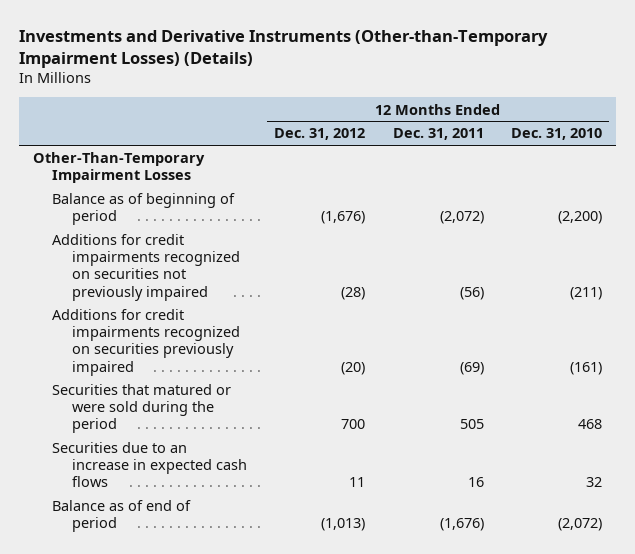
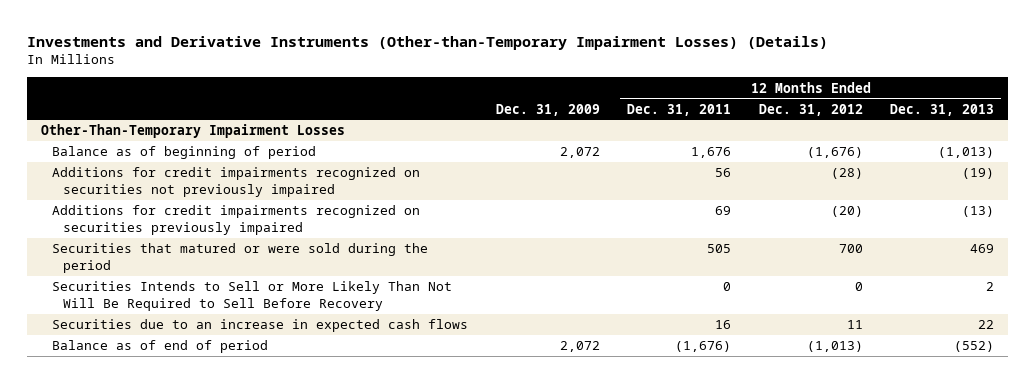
[510,128,602,141] Dec. 31, 2010 -> none
none -> [495,103,600,116] Dec. 31, 2009
none -> [890,103,995,116] Dec. 31, 2013
[439,211,484,225] (2,072) -> [691,147,732,159] 1,676
[459,286,484,300] (56) -> [715,168,732,178] 56
[459,361,484,375] (69) -> [715,206,732,216] 69
none -> [52,281,453,311] Securities Intends to Sell or More Likely Than Not Will Be Required to Sell Before Recovery

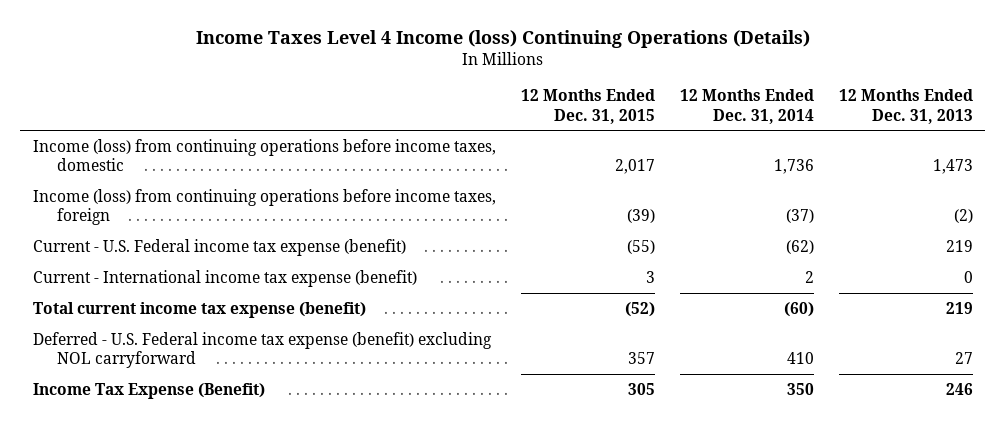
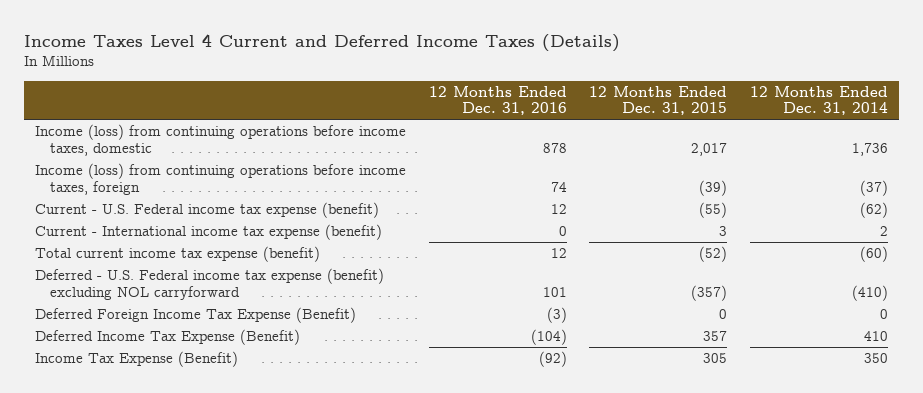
[195,30,810,49] Income Taxes Level 4 Income (loss) Continuing Operations (Details) -> [24,33,621,52] Income Taxes Level 4 Current and Deferred Income Taxes (Details)
[838,89,973,124] 12 Months Ended Dec. 31, 2013 -> none
none -> [428,85,567,116] 12 Months Ended Dec. 31, 2016
[627,352,655,365] 357 -> [691,284,728,301] (357)
[786,352,814,365] 410 -> [851,284,888,301] (410)
none -> [35,306,357,323] Deferred Foreign Income Tax Expense (Benefit)
none -> [35,328,301,345] Deferred Income Tax Expense (Benefit)

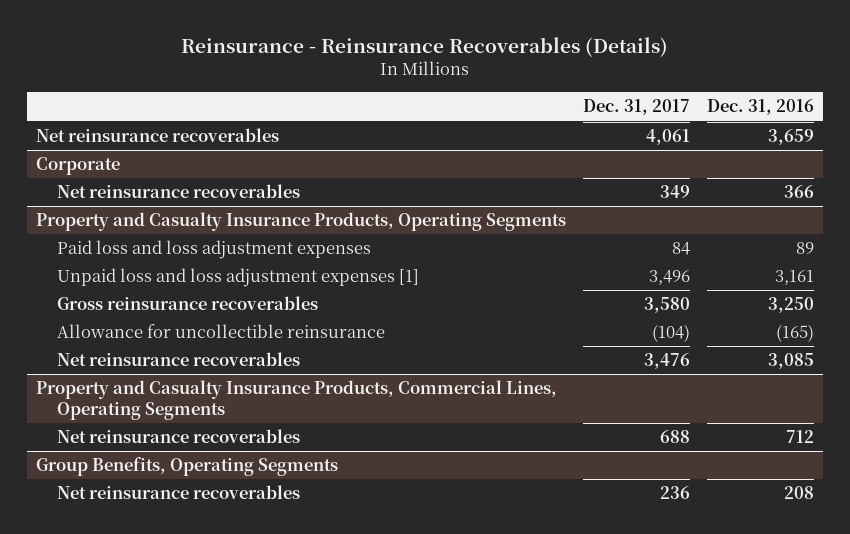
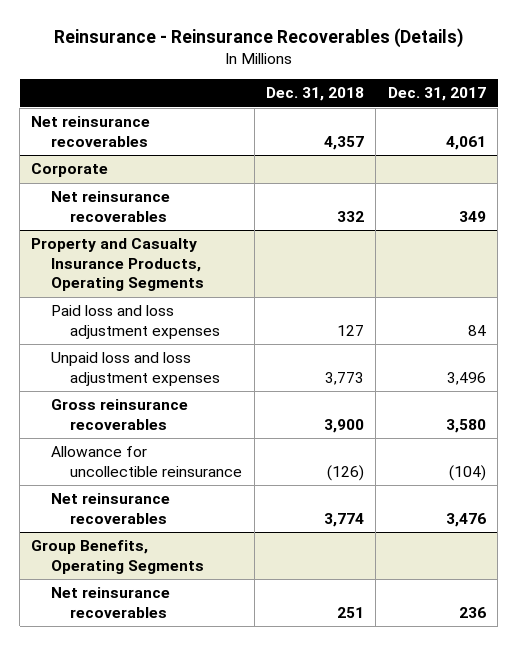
[706,99,814,116] Dec. 31, 2016 -> none
none -> [266,87,365,102] Dec. 31, 2018
[56,268,419,288] Unpaid loss and loss adjustment expenses [1] -> [50,352,221,386] Unpaid loss and loss adjustment expenses
[35,380,557,421] Property and Casualty Insurance Products, Commercial Lines, Operating Segments -> none
[56,429,300,444] Net reinsurance recoverables -> none

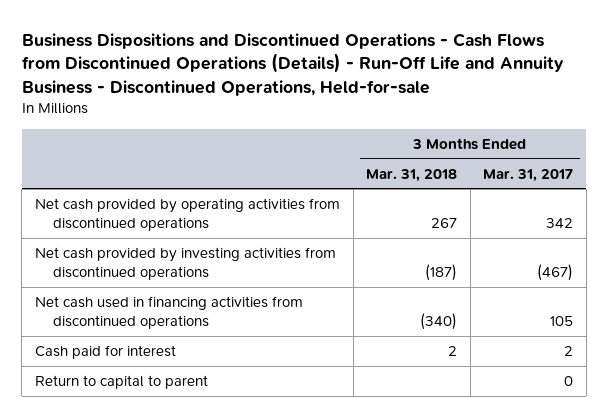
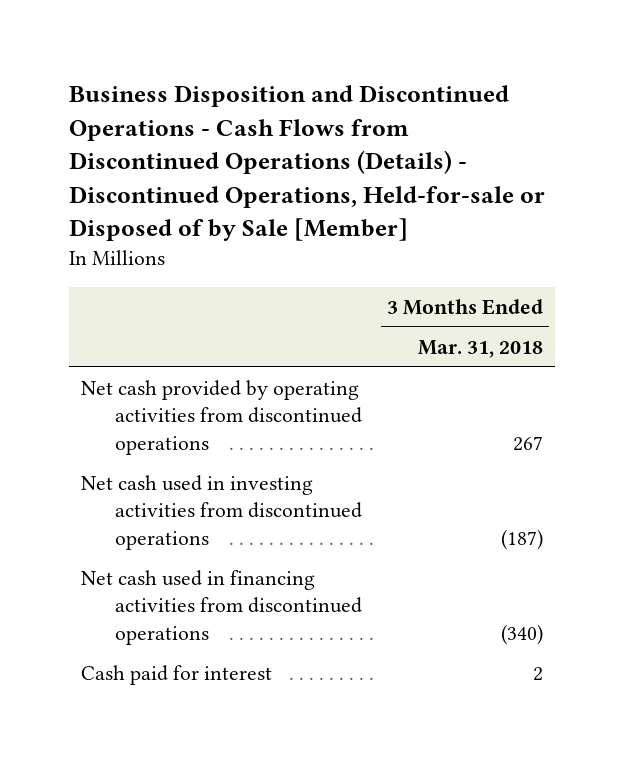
[21,32,564,96] Business Dispositions and Discontinued Operations - Cash Flows from Discontinued Operations (Details) - Run-Off Life and Annuity Business - Discontinued Operations, Held-for-sale -> [68,85,545,242] Business Disposition and Discontinued Operations - Cash Flows from Discontinued Operations (Details) - Discontinued Operations, Held-for-sale or Disposed of by Sale [Member]
[483,168,574,182] Mar. 31, 2017 -> none
[34,247,336,281] Net cash provided by investing activities from discontinued operations -> [81,474,363,550] Net cash used in investing activities from discontinued operations
[34,375,208,390] Return to capital to parent -> none

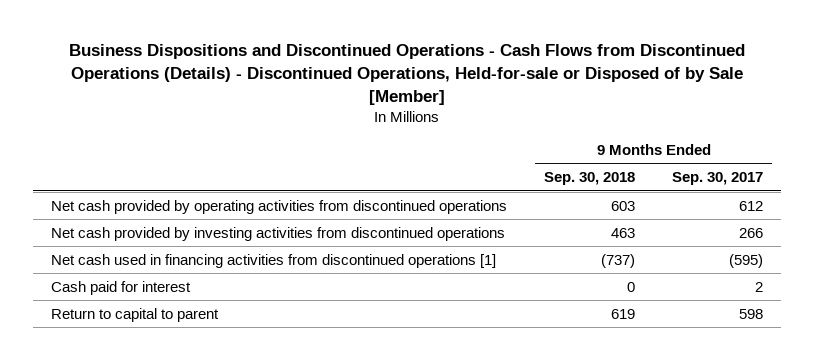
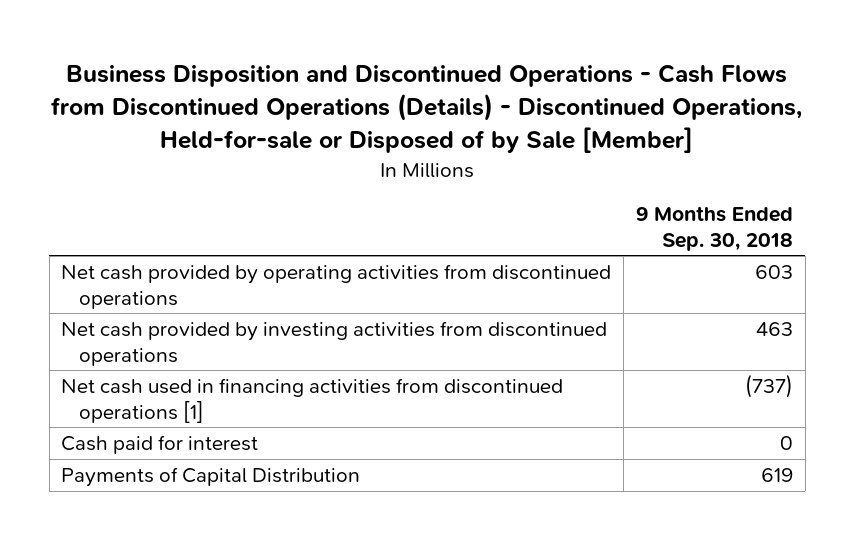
[69,44,746,106] Business Dispositions and Discontinued Operations - Cash Flows from Discontinued Operations (Details) - Discontinued Operations, Held-for-sale or Disposed of by Sale [Member] -> [51,63,803,153] Business Disposition and Discontinued Operations - Cash Flows from Discontinued Operations (Details) - Discontinued Operations, Held-for-sale or Disposed of by Sale [Member]
[672,172,764,186] Sep. 30, 2017 -> none
[51,307,220,322] Return to capital to parent -> [61,467,361,488] Payments of Capital Distribution

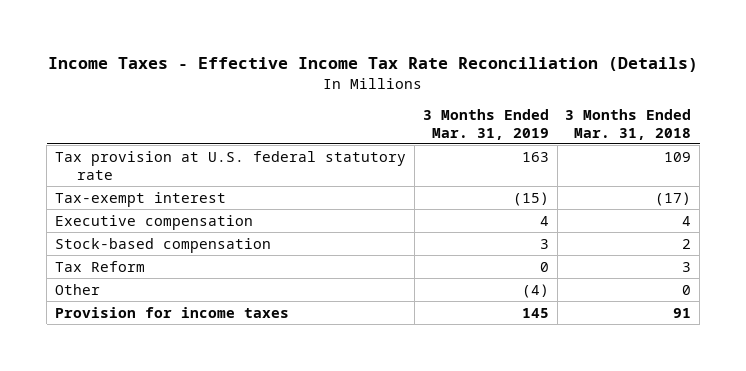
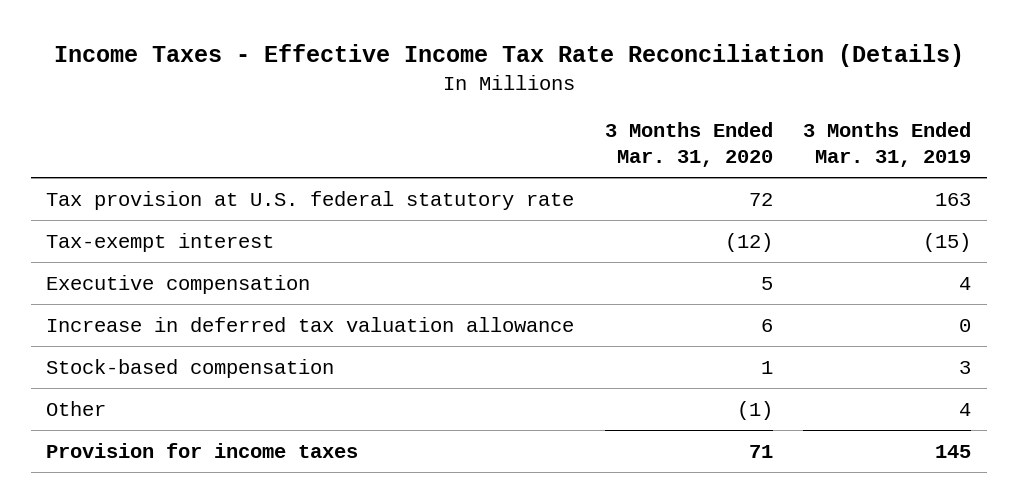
[565,108,692,140] 3 Months Ended Mar. 31, 2018 -> none
none -> [604,122,773,168] 3 Months Ended Mar. 31, 2020
none -> [46,316,575,332] Increase in deferred tax valuation allowance
[55,260,146,272] Tax Reform -> none
[521,283,549,298] (4) -> [959,402,972,416] 4

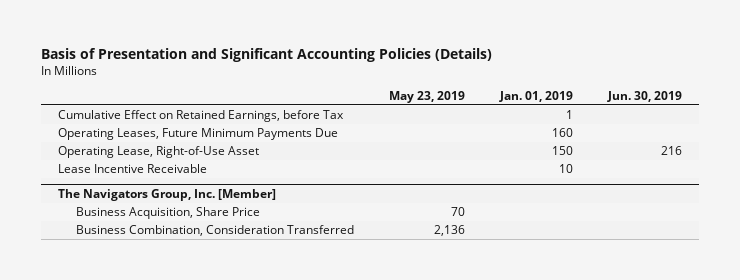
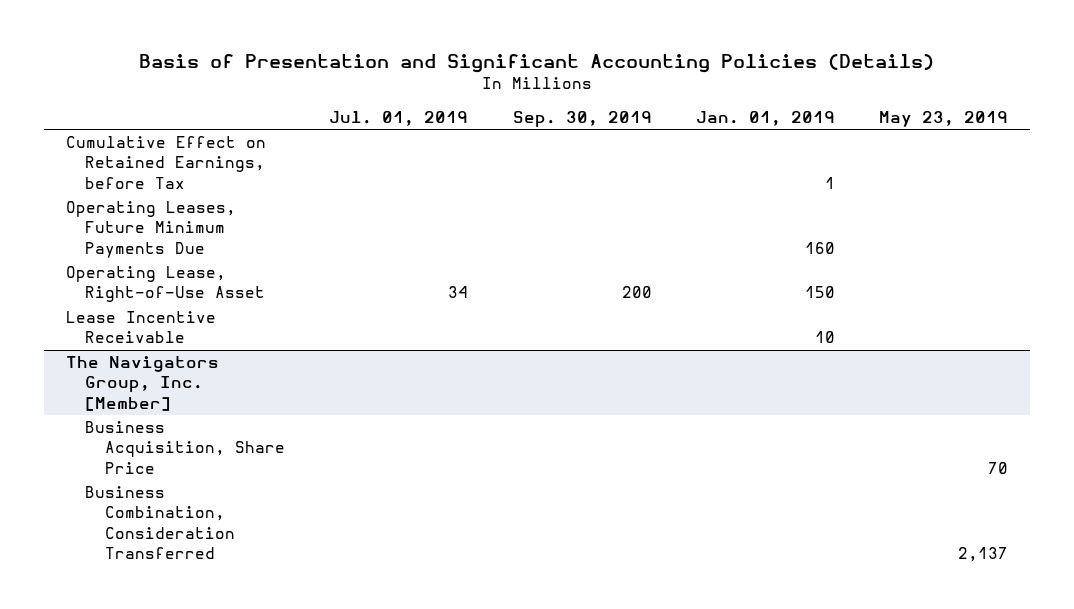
[606,90,682,102] Jun. 30, 2019 -> none
none -> [329,110,469,126] Jul. 01, 2019
none -> [512,110,652,127] Sep. 30, 2019
[433,225,465,237] 2,136 -> [957,546,1008,562] 2,137

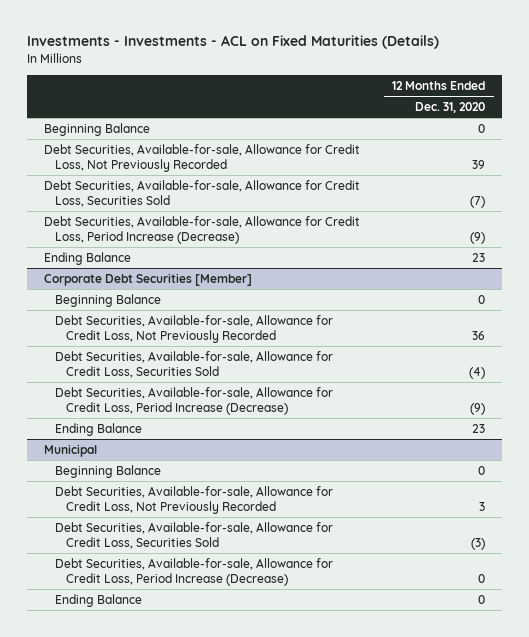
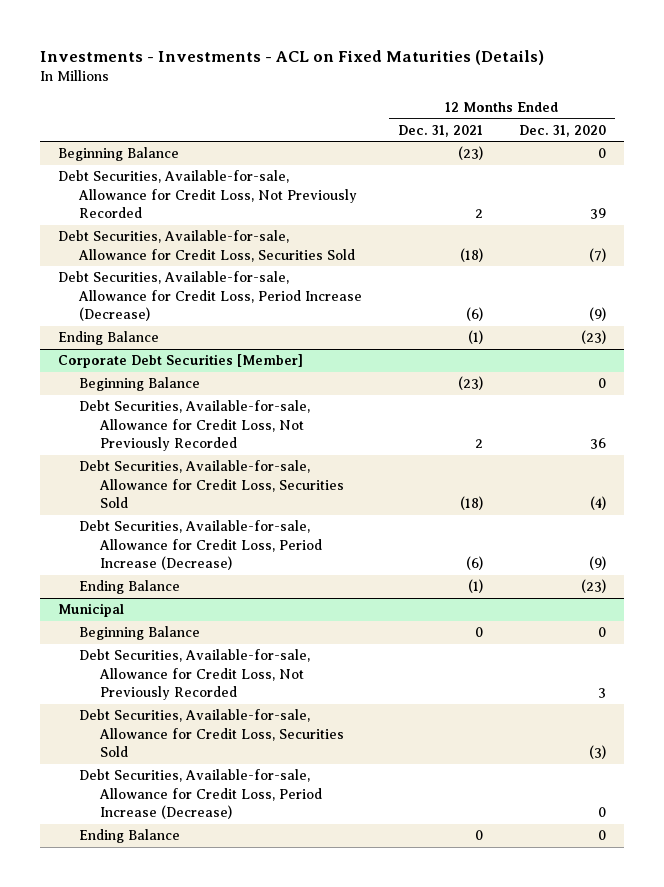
none -> [397,124,483,137] Dec. 31, 2021
[472,253,486,263] 23 -> [580,330,606,345] (23)
[472,424,486,434] 23 -> [580,579,606,594] (23)

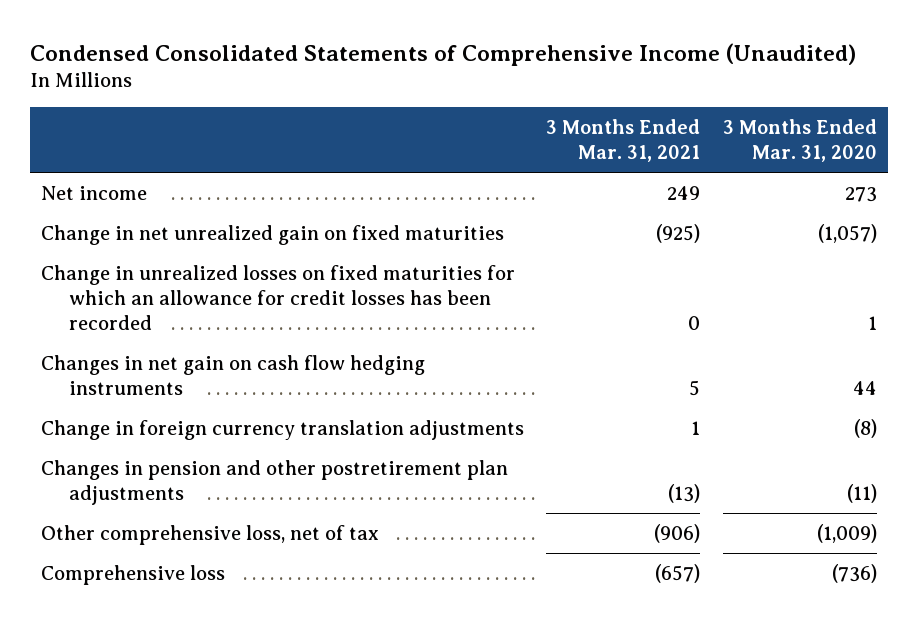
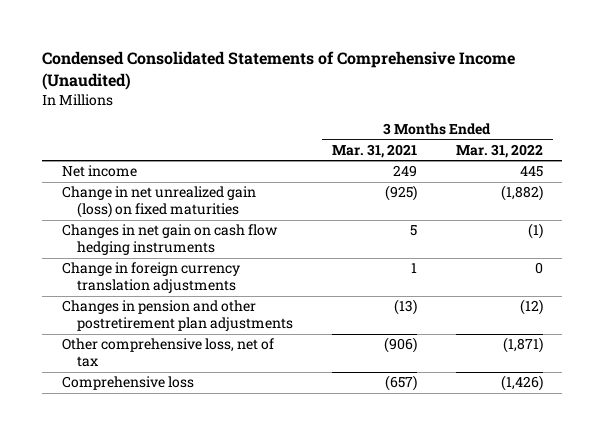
[722,119,877,163] 3 Months Ended Mar. 31, 2020 -> none
none -> [455,143,543,158] Mar. 31, 2022
[40,264,515,330] Change in unrealized losses on fixed maturities for which an allowance for credit losses has been recorded -> none
[40,224,504,245] Change in net unrealized gain on fixed maturities -> [61,186,256,219] Change in net unrealized gain (loss) on fixed maturities

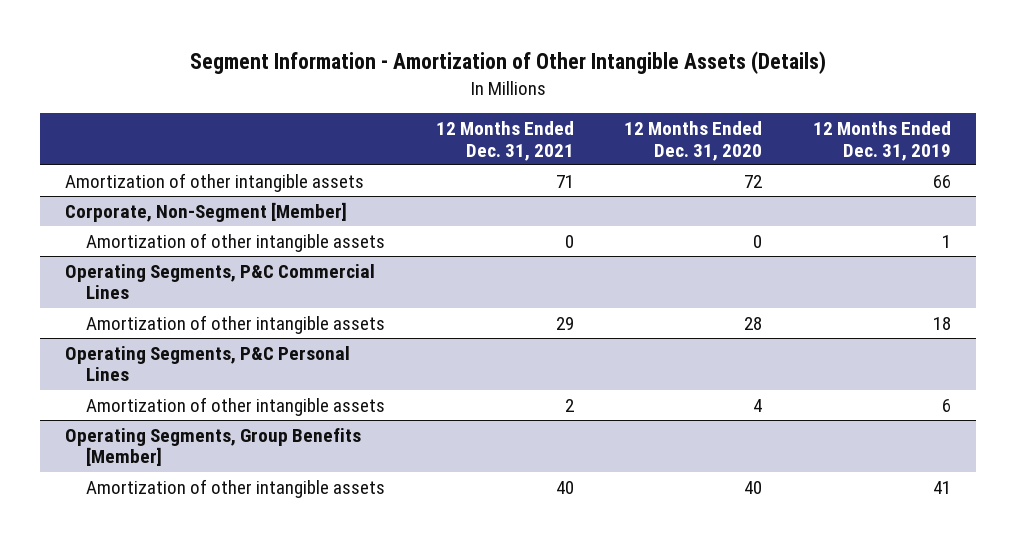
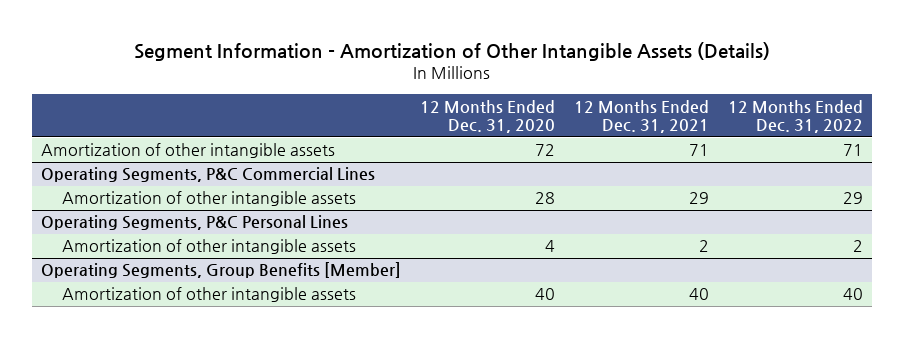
[812,120,951,161] 12 Months Ended Dec. 31, 2019 -> none
none -> [727,99,863,134] 12 Months Ended Dec. 31, 2022
[65,201,348,222] Corporate, Non-Segment [Member] -> none
[86,232,386,252] Amortization of other intangible assets -> none

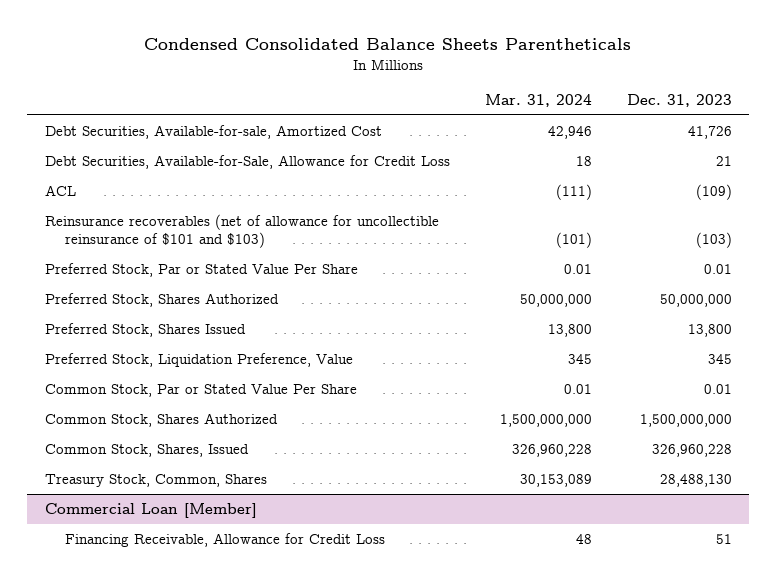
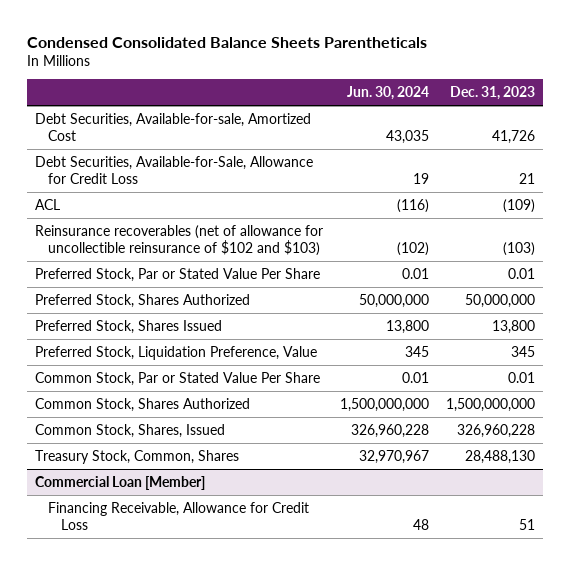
[484,94,592,108] Mar. 31, 2024 -> none
none -> [347,85,430,100] Jun. 30, 2024
[44,214,439,249] Reinsurance recoverables (net of allowance for uncollectible reinsurance of $101 and $103) -> [35,224,324,256] Reinsurance recoverables (net of allowance for uncollectible reinsurance of $102 and $103)

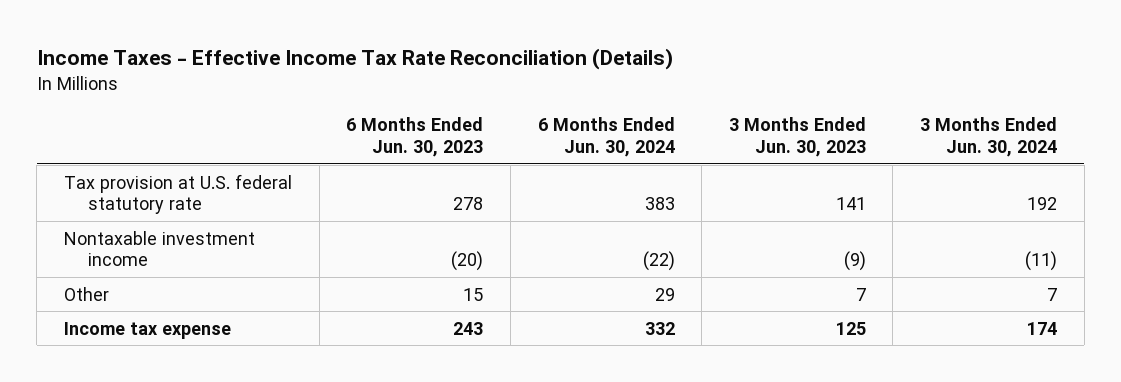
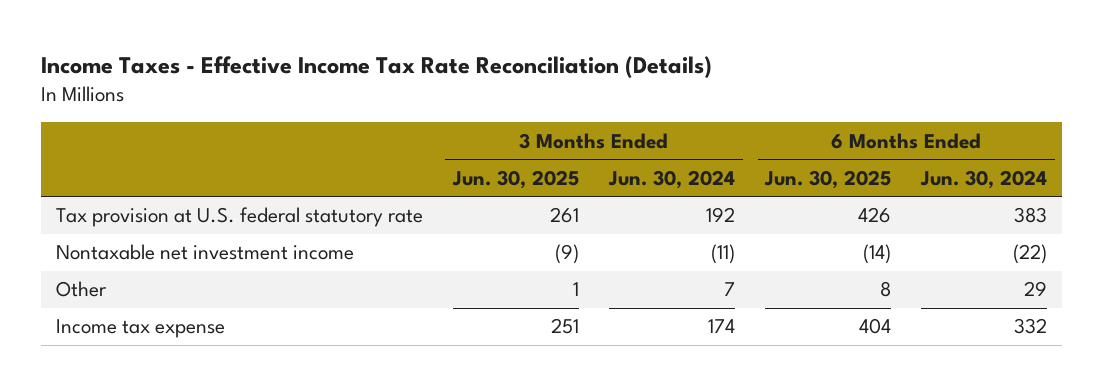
[346,117,484,158] 6 Months Ended Jun. 30, 2023 -> none
[728,117,866,158] 3 Months Ended Jun. 30, 2023 -> none
none -> [451,169,579,189] Jun. 30, 2025
none -> [764,169,892,189] Jun. 30, 2025
[63,230,255,267] Nontaxable investment income -> [55,244,354,261] Nontaxable net investment income

